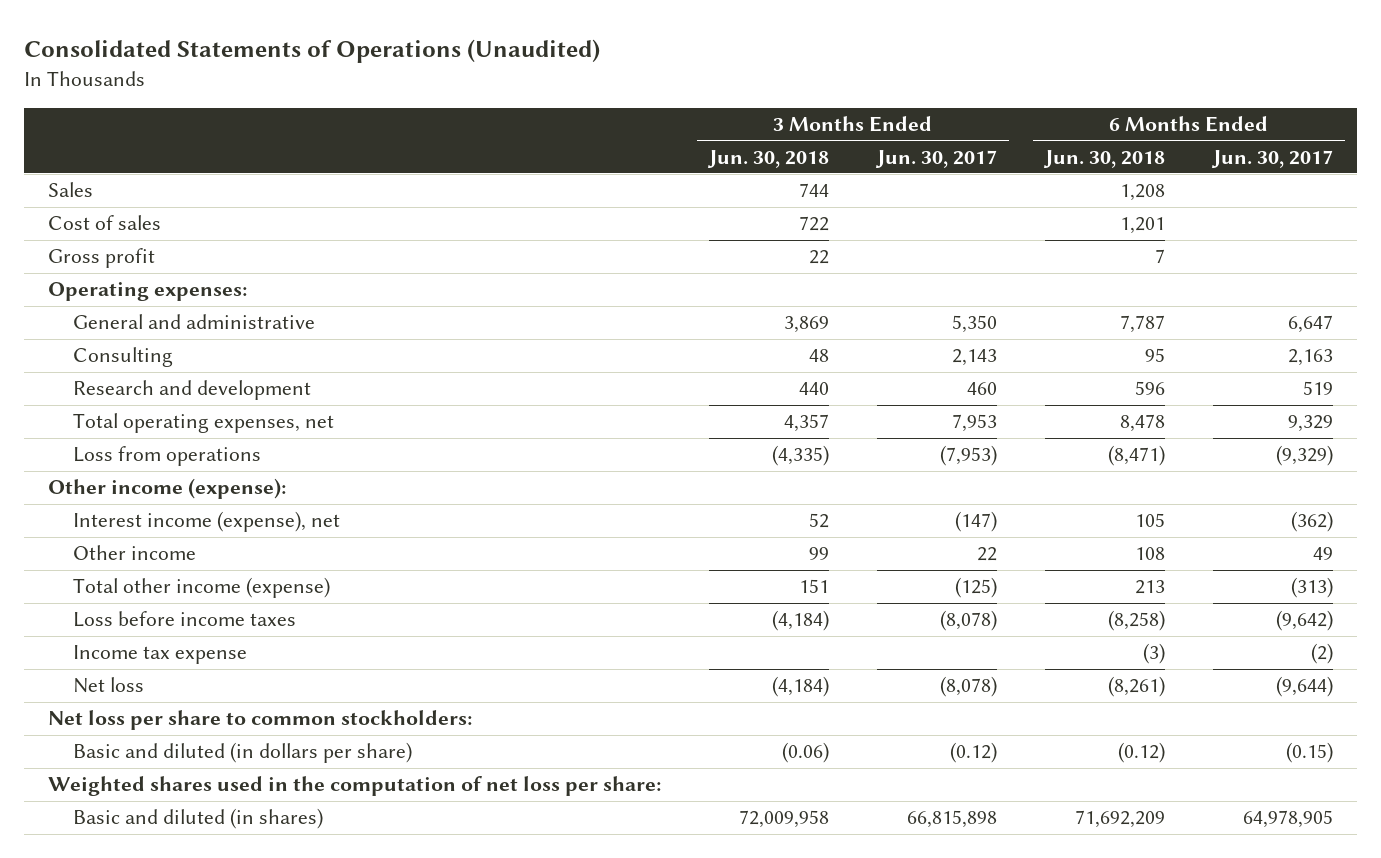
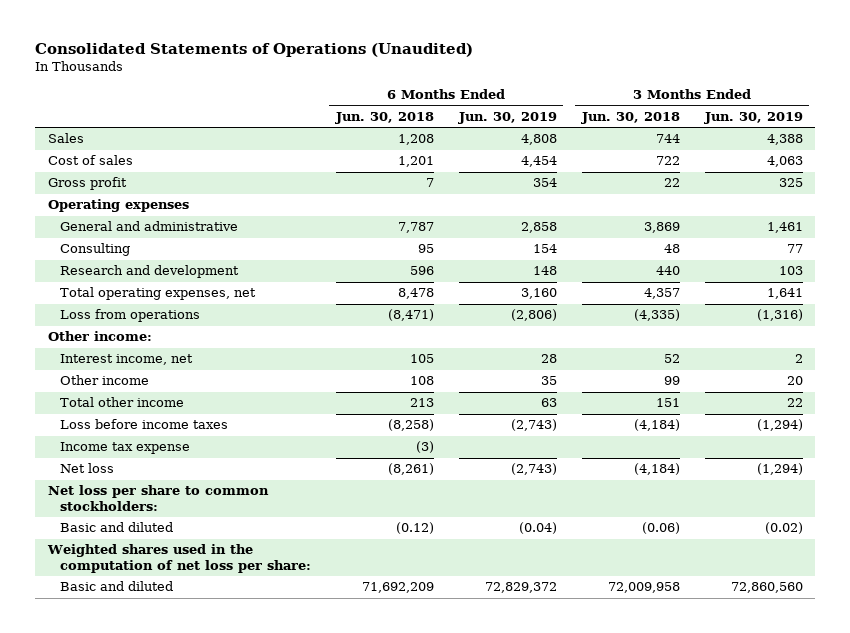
[875,149,998,168] Jun. 30, 2017 -> none
[1211,149,1334,168] Jun. 30, 2017 -> none
none -> [457,111,557,124] Jun. 30, 2019
none -> [703,111,803,124] Jun. 30, 2019
[47,282,247,302] Operating expenses: -> [47,199,189,213] Operating expenses
[47,478,286,500] Other income (expense): -> [47,331,152,342] Other income:
[72,511,340,533] Interest income (expense), net -> [59,354,193,366] Interest income, net
[72,577,330,599] Total other income (expense) -> [59,397,184,408] Total other income
[72,742,412,764] Basic and diluted (in dollars per share) -> [59,522,173,533] Basic and diluted
[72,808,323,830] Basic and diluted (in shares) -> [59,581,173,592] Basic and diluted

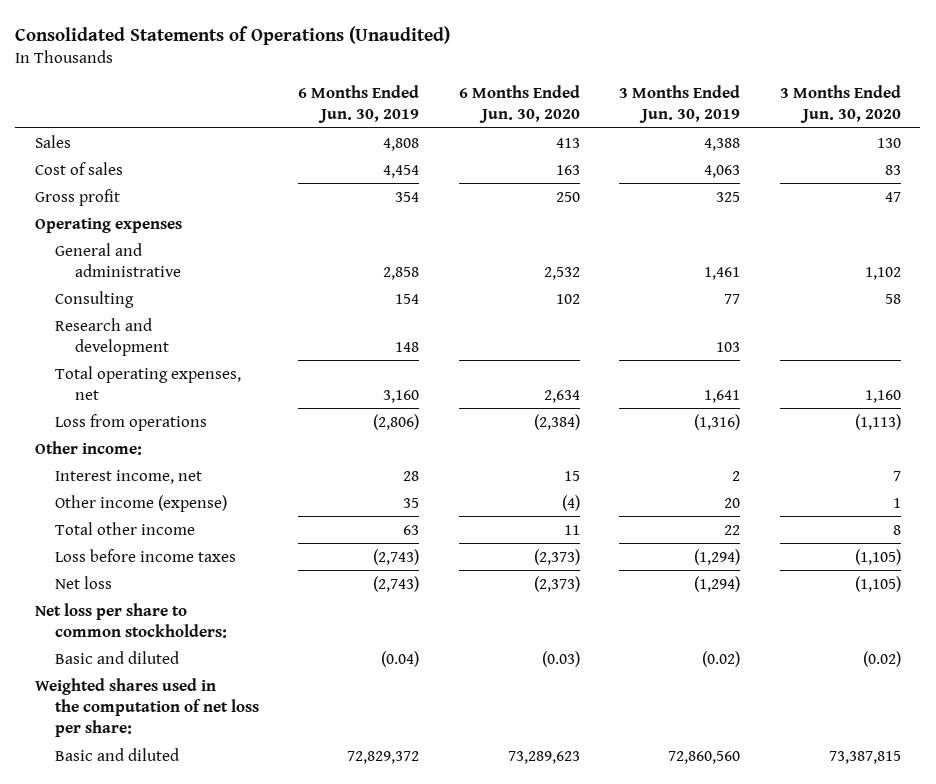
[334,111,434,124] Jun. 30, 2018 -> none
[580,111,680,124] Jun. 30, 2018 -> none
none -> [458,85,580,124] 6 Months Ended Jun. 30, 2020
none -> [779,85,901,124] 3 Months Ended Jun. 30, 2020
[59,375,149,386] Other income -> [54,494,227,512] Other income (expense)
[59,442,190,455] Income tax expense -> none

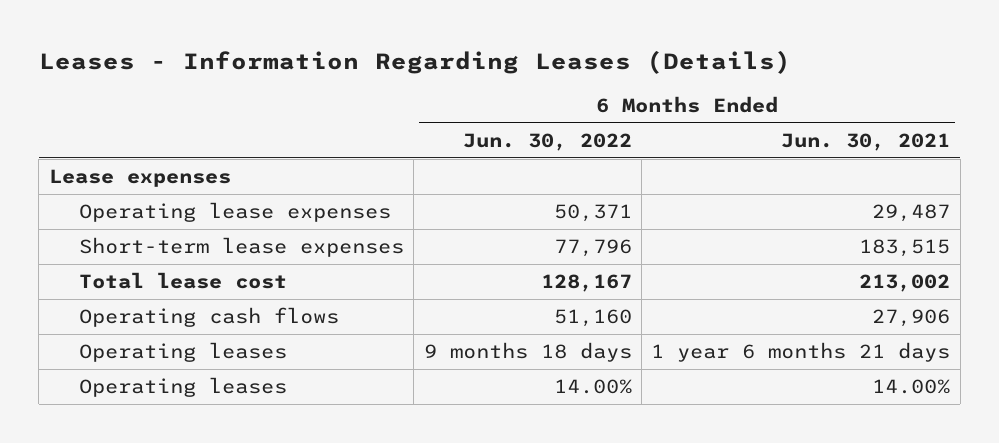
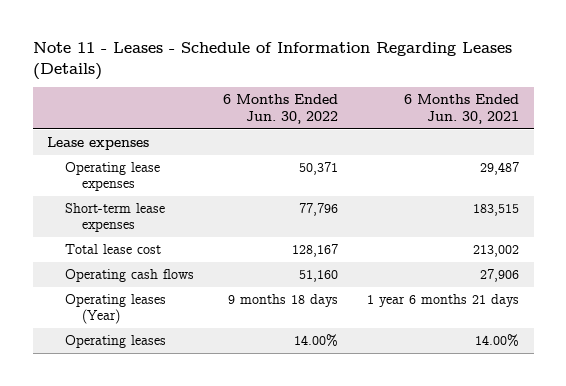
[38,49,791,74] Leases - Information Regarding Leases (Details) -> [32,42,512,81] Note 11 - Leases - Schedule of Information Regarding Leases (Details)
[78,342,287,363] Operating leases -> [64,294,166,325] Operating leases (Year)

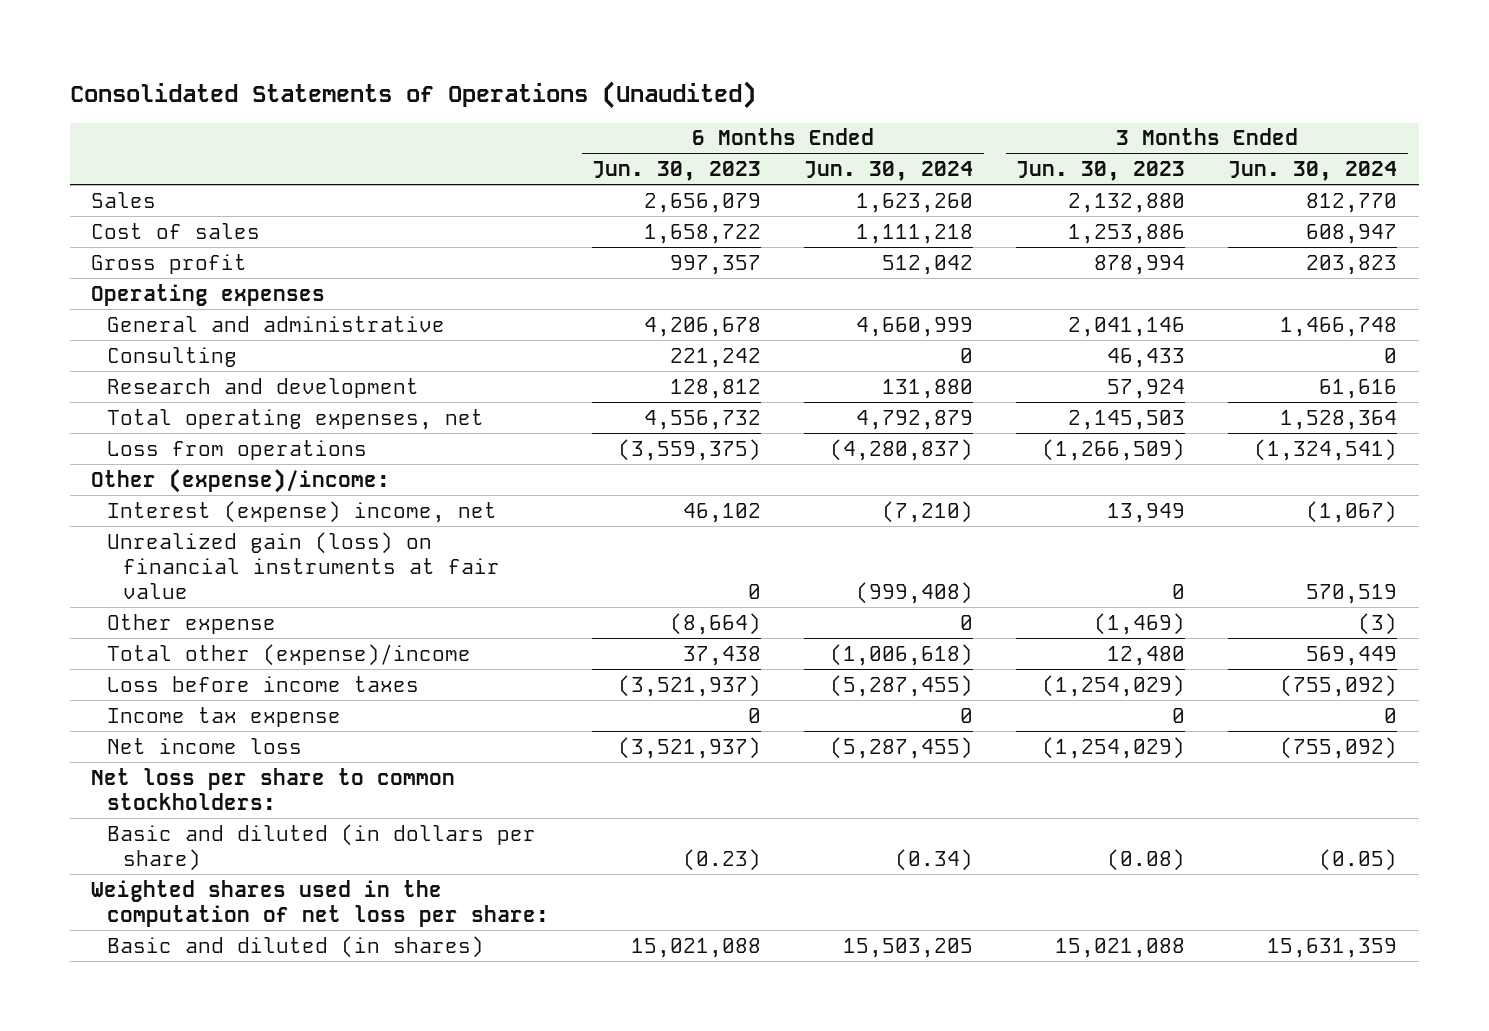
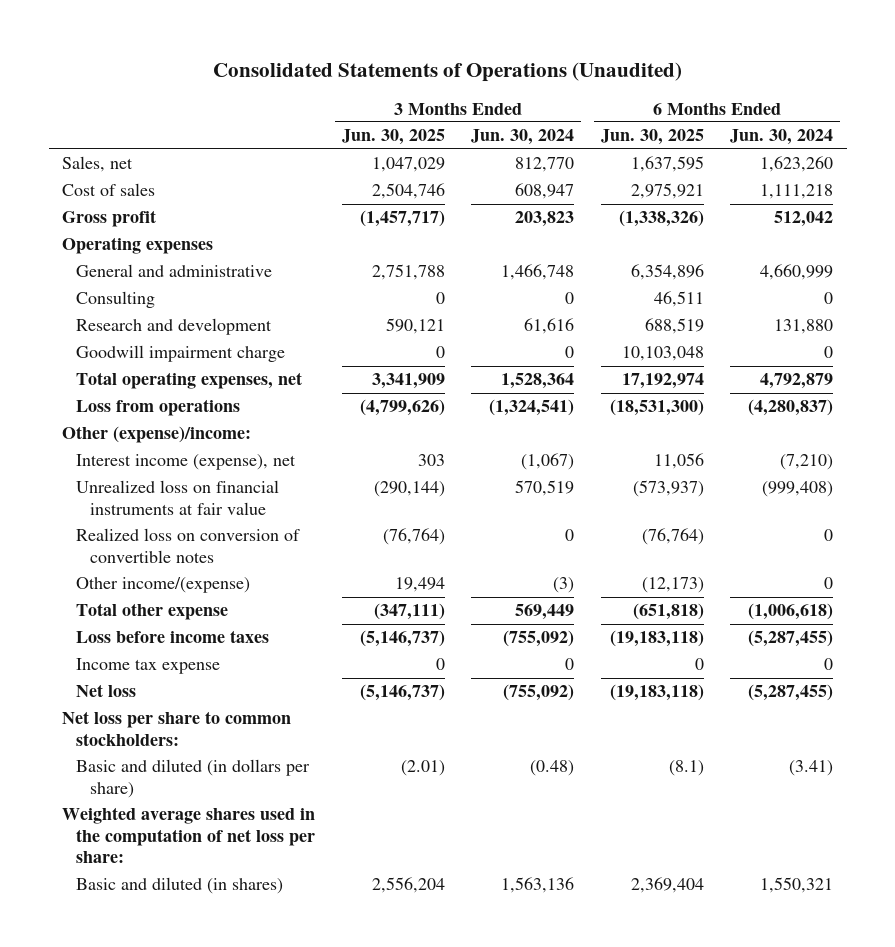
[592,161,762,182] Jun. 30, 2023 -> none
[1016,161,1186,182] Jun. 30, 2023 -> none
none -> [341,129,445,146] Jun. 30, 2025
none -> [600,129,704,146] Jun. 30, 2025
[91,191,157,208] Sales -> [62,156,134,173] Sales, net
none -> [76,345,286,363] Goodwill impairment charge
[107,500,498,523] Interest (expense) income, net -> [76,454,297,471] Interest income (expense), net
[107,531,501,600] Unrealized gain (loss) on financial instruments at fair value -> [76,480,280,515] Unrealized loss on financial instruments at fair value
none -> [76,528,301,563] Realized loss on conversion of convertible notes
[107,613,277,634] Other expense -> [76,577,251,594] Other income/(expense)
[107,643,472,666] Total other (expense)/income -> [76,603,229,621] Total other expense
[107,737,303,754] Net income loss -> [76,684,137,698] Net loss
[895,848,974,871] (0.34) -> [789,760,834,777] (3.41)
[1319,848,1398,871] (0.05) -> [530,760,575,777] (0.48)
[91,879,550,927] Weighted shares used in the computation of net loss per share: -> [62,807,316,864] Weighted average shares used in the computation of net loss per share:
[843,937,974,958] 15,503,205 -> [760,877,834,894] 1,550,321
[1267,937,1398,958] 15,631,359 -> [501,877,575,894] 1,563,136

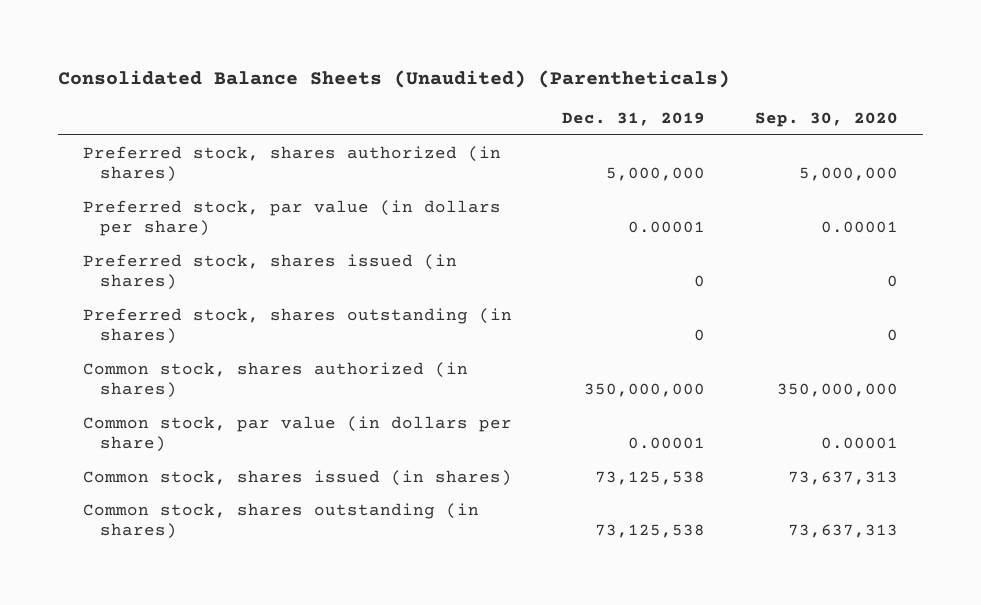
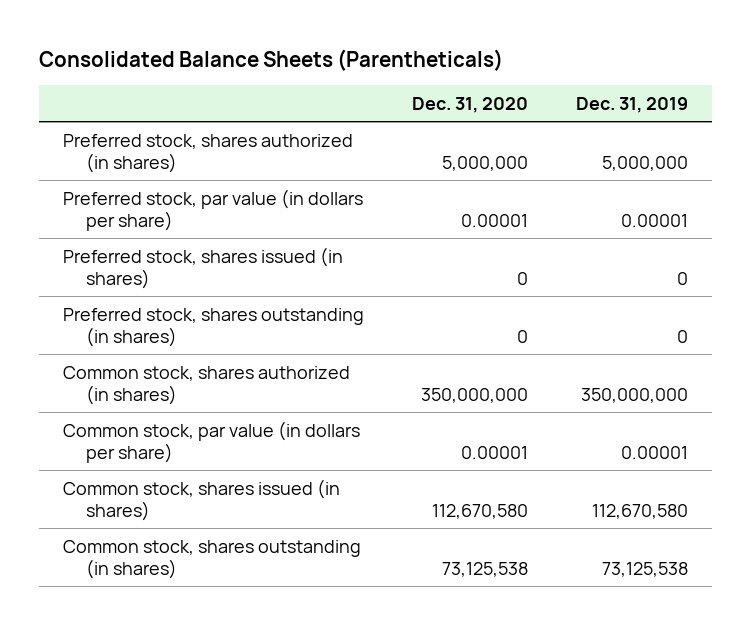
[57,70,730,89] Consolidated Balance Sheets (Unaudited) (Parentheticals) -> [39,48,504,71] Consolidated Balance Sheets (Parentheticals)
[755,112,899,128] Sep. 30, 2020 -> none
none -> [411,96,528,113] Dec. 31, 2020
[594,470,705,485] 73,125,538 -> [591,503,688,519] 112,670,580

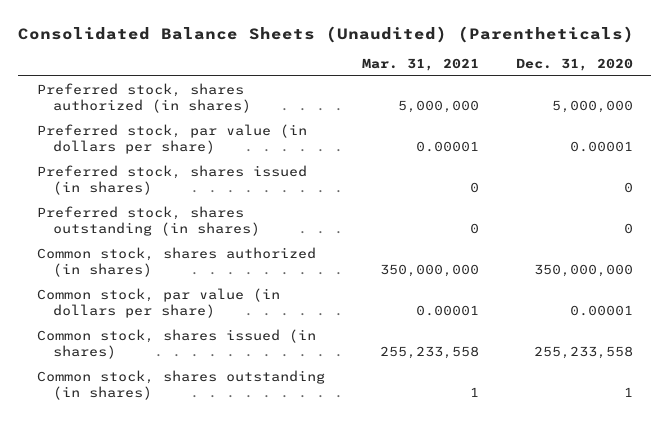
[39,48,504,71] Consolidated Balance Sheets (Parentheticals) -> [18,25,635,43] Consolidated Balance Sheets (Unaudited) (Parentheticals)
[575,96,688,113] Dec. 31, 2019 -> none
none -> [361,58,479,72] Mar. 31, 2021
[431,503,528,519] 112,670,580 -> [533,346,633,360] 255,233,558
[441,561,528,577] 73,125,538 -> [623,387,633,398] 1

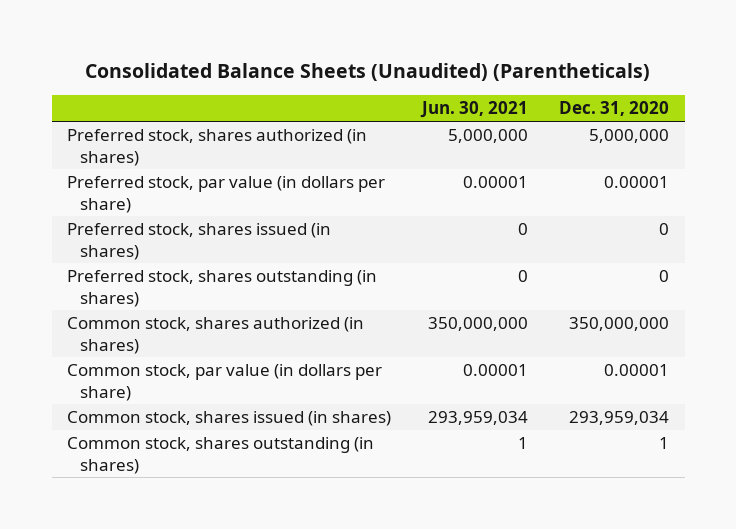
[361,58,479,72] Mar. 31, 2021 -> none
none -> [420,101,529,119] Jun. 30, 2021
[533,346,633,360] 255,233,558 -> [569,411,670,426] 293,959,034

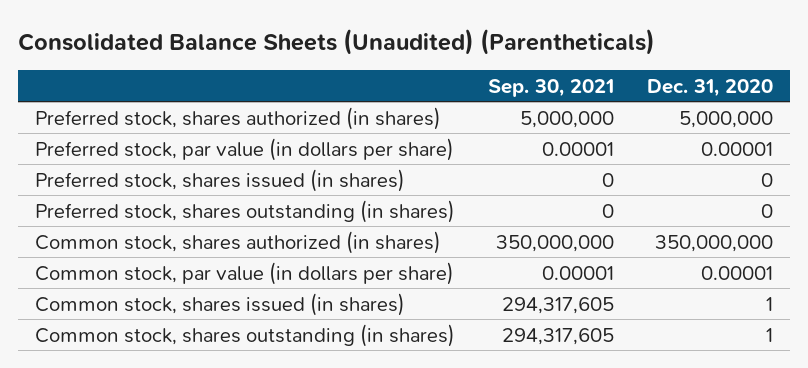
[420,101,529,119] Jun. 30, 2021 -> none
none -> [488,78,615,97] Sep. 30, 2021
[569,411,670,426] 293,959,034 -> [766,296,774,311] 1

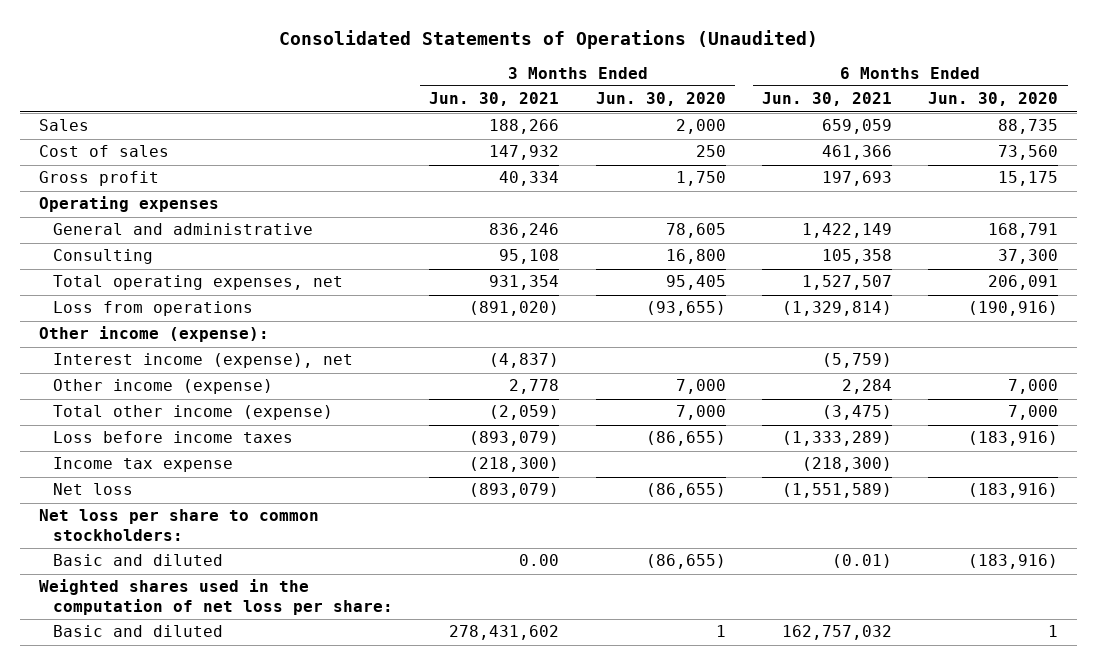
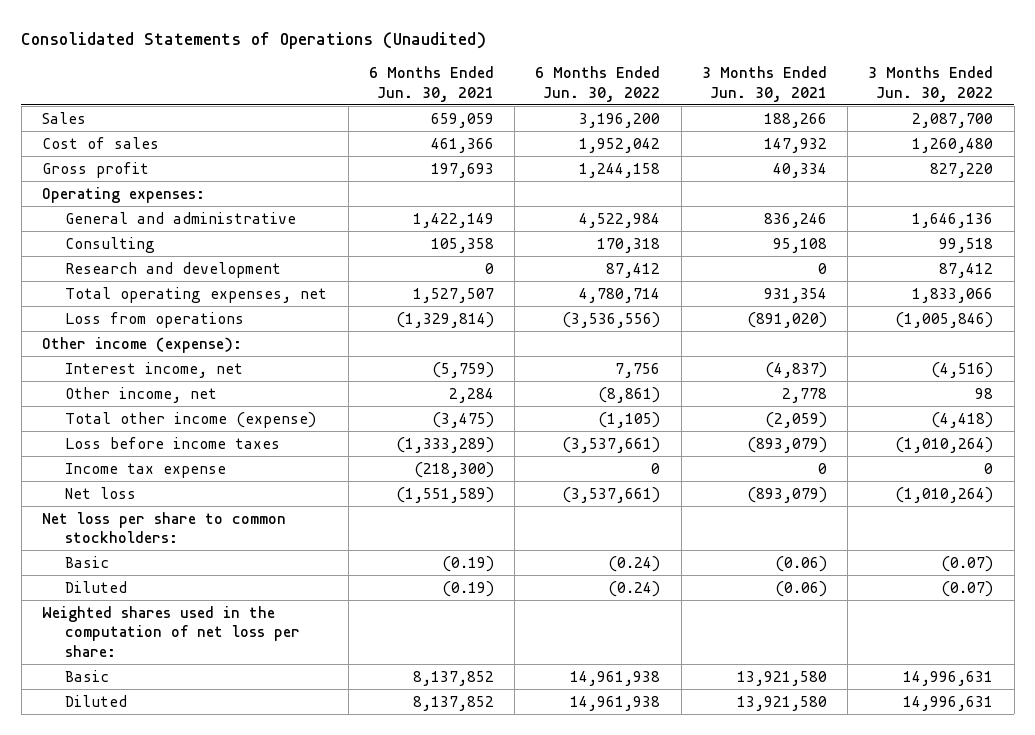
[595,92,726,107] Jun. 30, 2020 -> none
[928,92,1059,107] Jun. 30, 2020 -> none
none -> [535,66,661,102] 6 Months Ended Jun. 30, 2022
none -> [868,66,994,102] 3 Months Ended Jun. 30, 2022
[38,196,219,213] Operating expenses -> [41,186,205,203] Operating expenses:
none -> [65,261,282,278] Research and development
[53,353,354,369] Interest income (expense), net -> [65,361,244,378] Interest income, net
[53,379,274,395] Other income (expense) -> [65,386,218,403] Other income, net
[469,457,560,473] (218,300) -> [817,462,827,474] 0
[53,554,224,567] Basic and diluted -> none
none -> [65,555,110,568] Basic
none -> [65,580,128,593] Diluted
[53,625,224,638] Basic and diluted -> none
none -> [65,669,110,682] Basic
none -> [65,694,128,707] Diluted

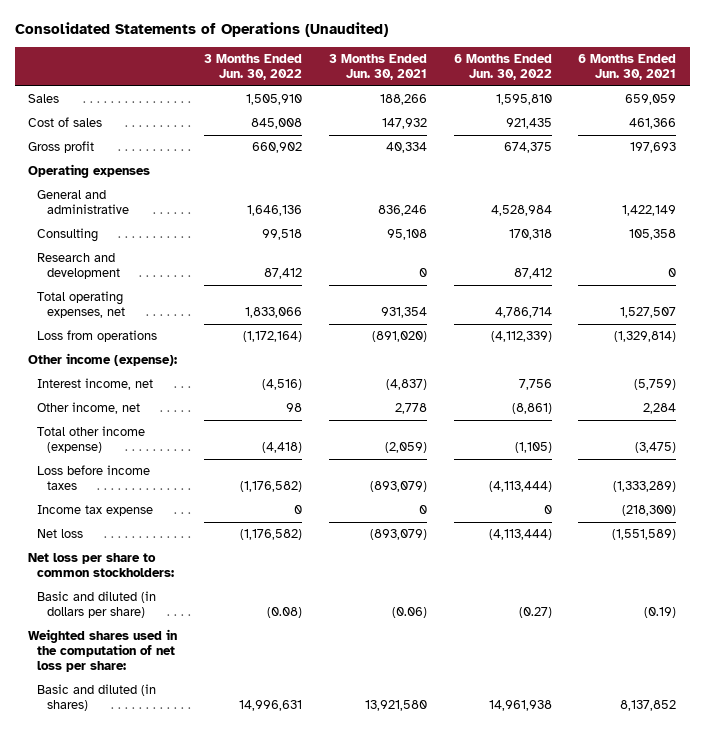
[579,112,661,128] 3,196,200 -> [495,94,552,106] 1,595,810
[912,112,994,128] 2,087,700 -> [246,94,303,106] 1,505,910
[579,137,661,153] 1,952,042 -> [505,118,552,130] 921,435
[912,137,994,153] 1,260,480 -> [251,118,303,130] 845,008
[579,162,661,178] 1,244,158 -> [503,142,552,154] 674,375
[930,162,994,178] 827,220 -> [252,142,303,154] 660,902
[41,186,205,203] Operating expenses: -> [28,164,151,179] Operating expenses
[579,212,661,228] 4,522,984 -> [490,205,552,217] 4,528,984
[579,287,661,303] 4,780,714 -> [494,307,552,319] 4,786,714
[562,311,661,328] (3,536,556) -> [490,331,552,343] (4,112,339)
[895,311,994,328] (1,005,846) -> [243,331,303,343] (1,172,164)
[562,436,661,453] (3,537,661) -> [488,481,552,493] (4,113,444)
[895,436,994,453] (1,010,264) -> [240,481,303,493] (1,176,582)
[562,486,661,503] (3,537,661) -> [488,529,552,541] (4,113,444)
[895,486,994,503] (1,010,264) -> [240,529,303,541] (1,176,582)
[65,555,110,568] Basic -> none
[65,580,128,593] Diluted -> none
none -> [37,591,157,619] Basic and diluted (in dollars per share)
[65,694,128,707] Diluted -> none
[65,669,110,682] Basic -> [37,684,157,712] Basic and diluted (in shares)

